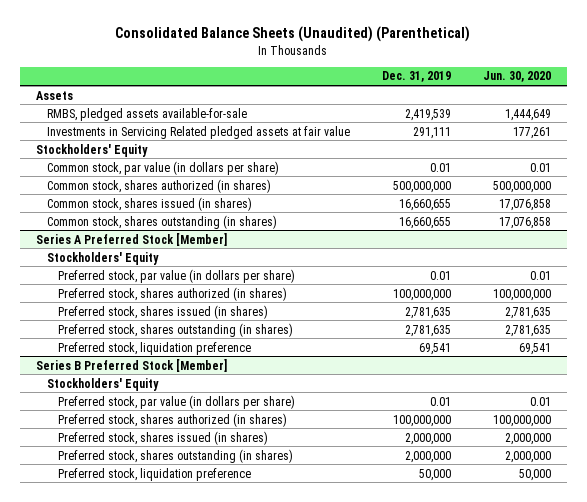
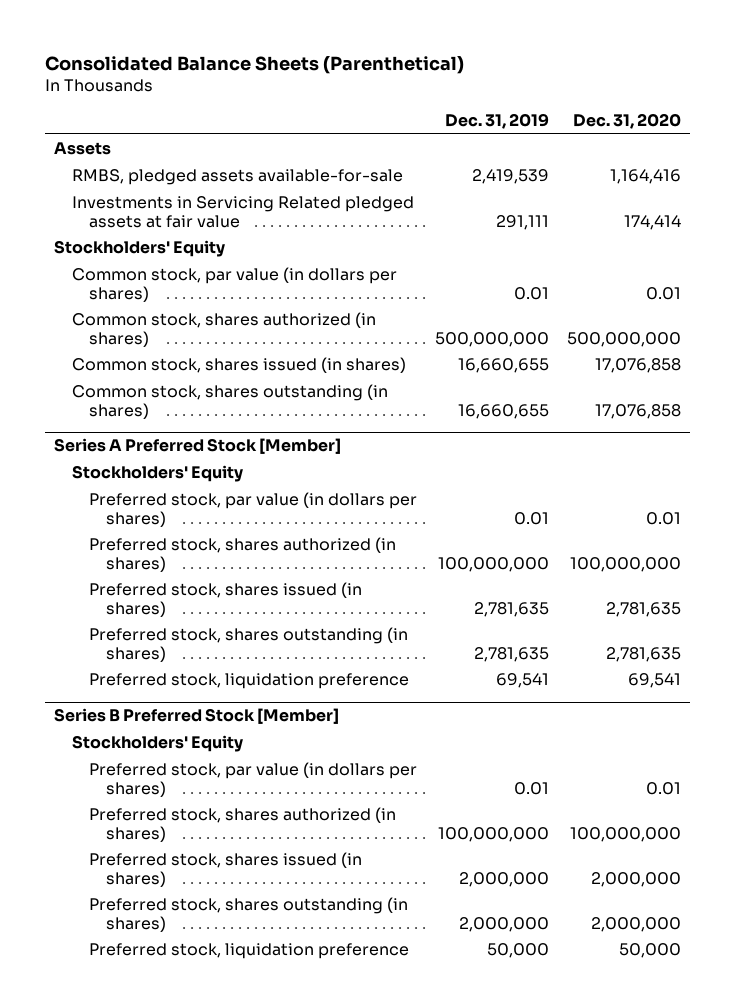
[115,26,471,43] Consolidated Balance Sheets (Unaudited) (Parenthetical) -> [45,55,465,74] Consolidated Balance Sheets (Parenthetical)
[483,71,552,83] Jun. 30, 2020 -> none
none -> [572,113,681,130] Dec. 31, 2020
[46,160,279,175] Common stock, par value (in dollars per share) -> [71,267,397,302] Common stock, par value (in dollars per shares)
[57,268,295,283] Preferred stock, par value (in dollars per share) -> [88,492,417,527] Preferred stock, par value (in dollars per shares)
[57,394,295,409] Preferred stock, par value (in dollars per share) -> [88,762,417,797] Preferred stock, par value (in dollars per shares)

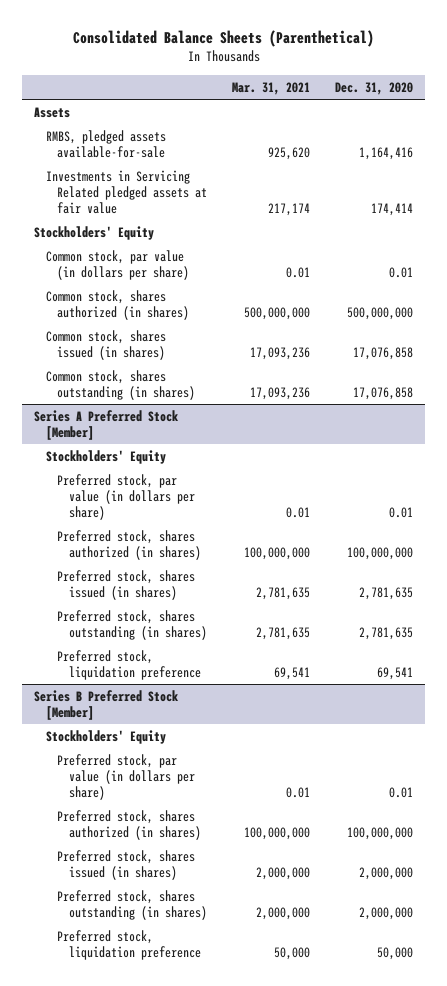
[444,113,549,130] Dec. 31, 2019 -> none
none -> [232,81,311,95] Mar. 31, 2021
[71,267,397,302] Common stock, par value (in dollars per shares) -> [45,249,190,281] Common stock, par value (in dollars per share)
[88,492,417,527] Preferred stock, par value (in dollars per shares) -> [57,473,196,521] Preferred stock, par value (in dollars per share)
[88,762,417,797] Preferred stock, par value (in dollars per shares) -> [57,753,196,801] Preferred stock, par value (in dollars per share)

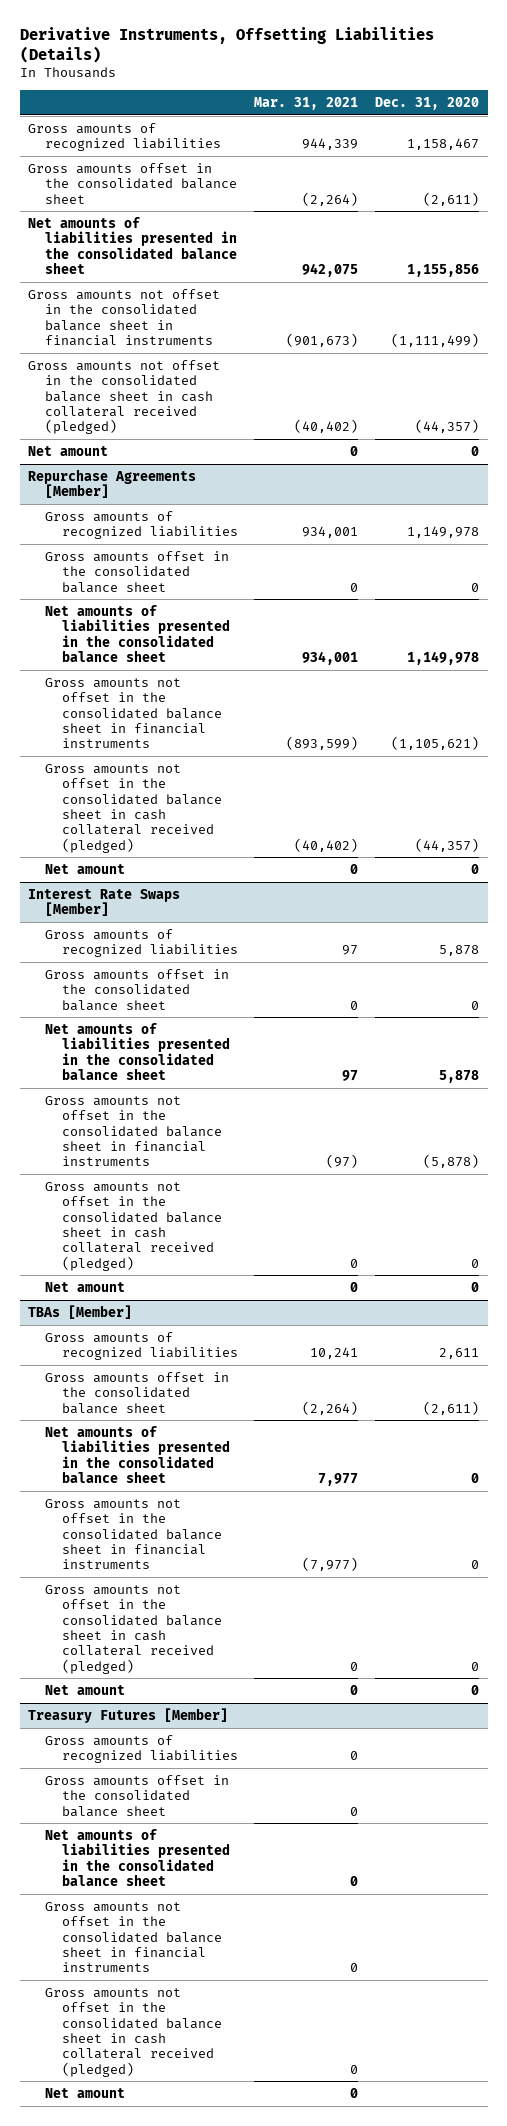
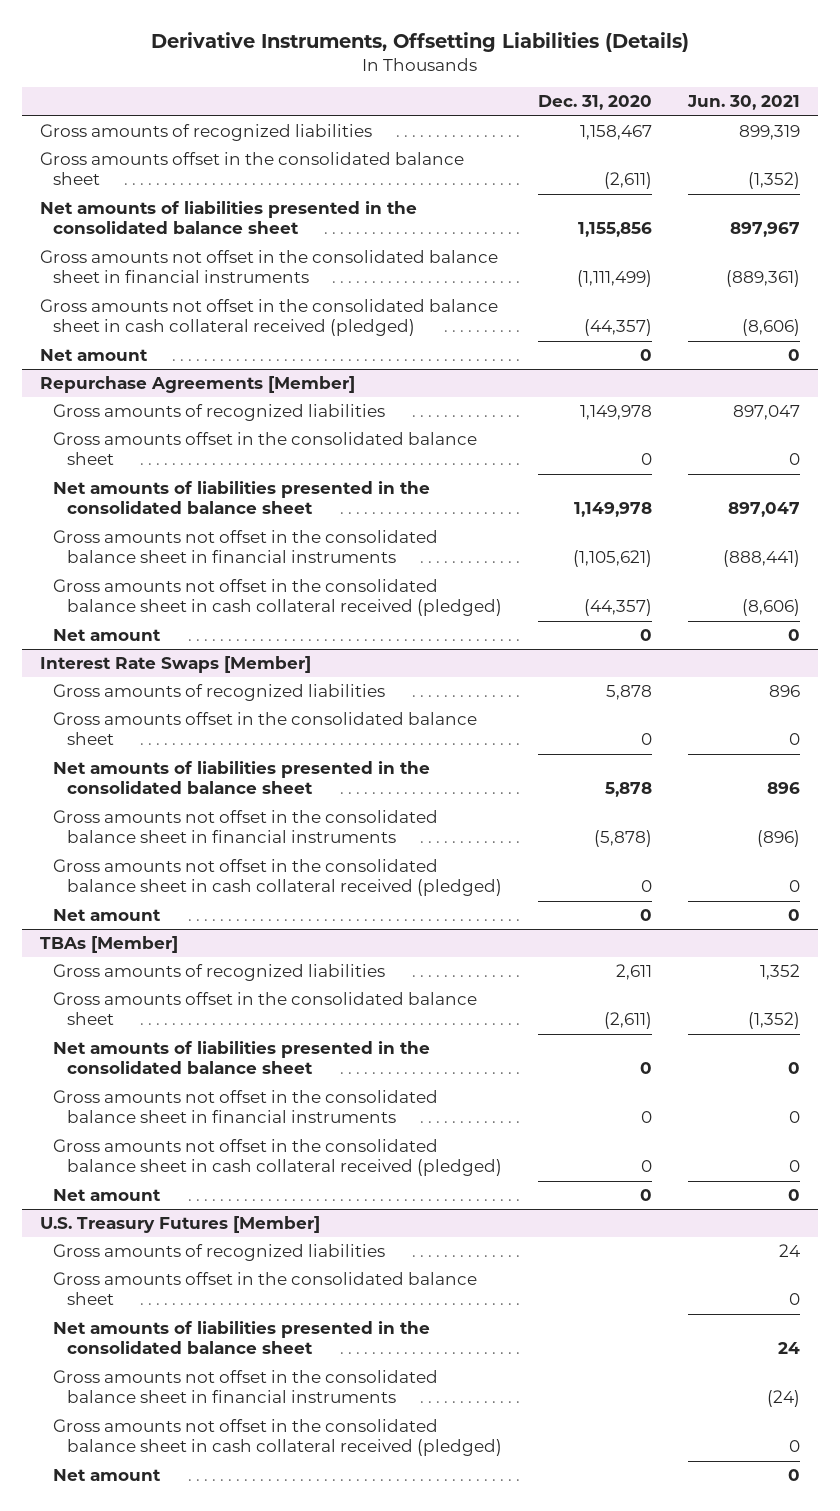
[254,96,359,110] Mar. 31, 2021 -> none
none -> [687,95,801,111] Jun. 30, 2021
[27,1707,228,1723] Treasury Futures [Member] -> [39,1216,320,1234] U.S. Treasury Futures [Member]

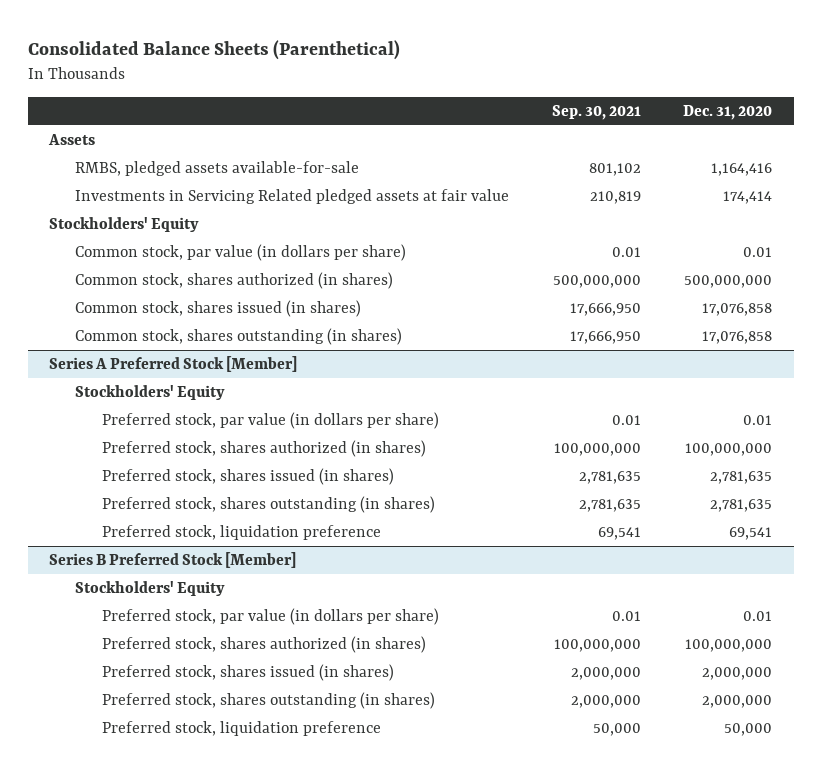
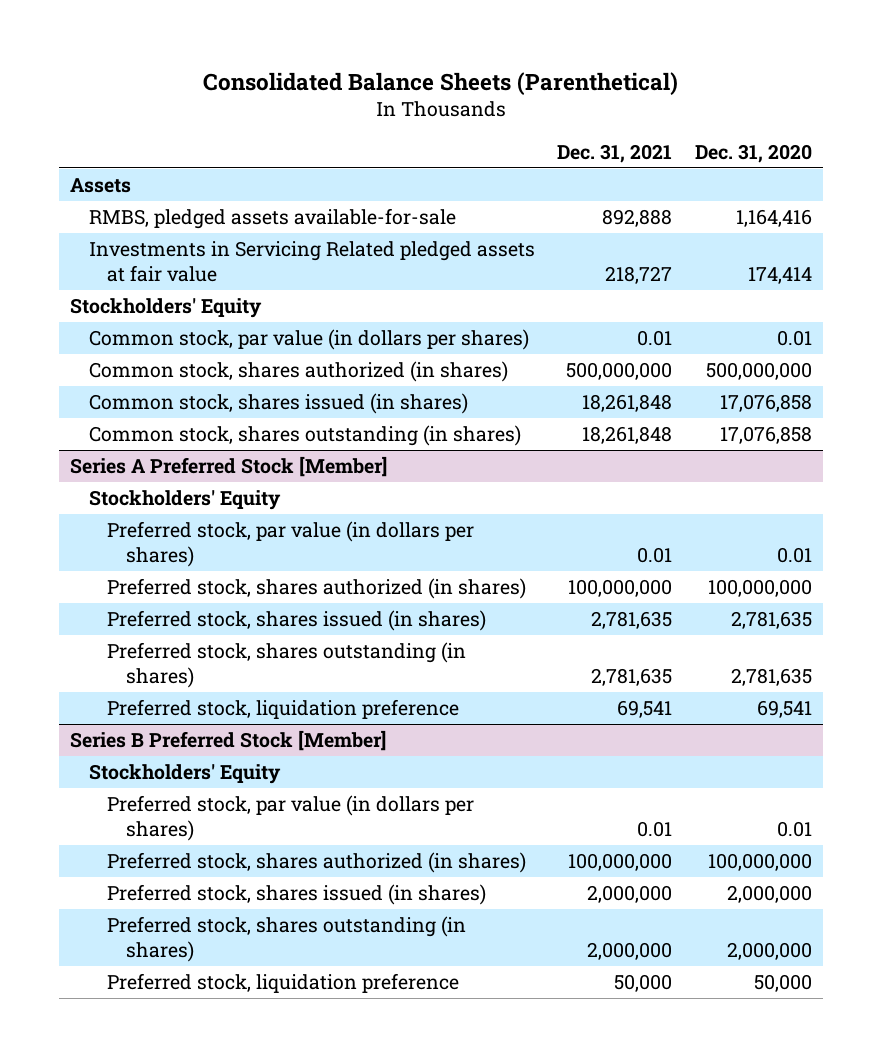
[551,104,641,120] Sep. 30, 2021 -> none
none -> [557,143,673,163] Dec. 31, 2021
[75,243,407,261] Common stock, par value (in dollars per share) -> [88,328,529,350] Common stock, par value (in dollars per shares)
[102,411,440,429] Preferred stock, par value (in dollars per share) -> [107,520,475,568] Preferred stock, par value (in dollars per shares)
[102,607,440,625] Preferred stock, par value (in dollars per share) -> [107,794,475,842] Preferred stock, par value (in dollars per shares)

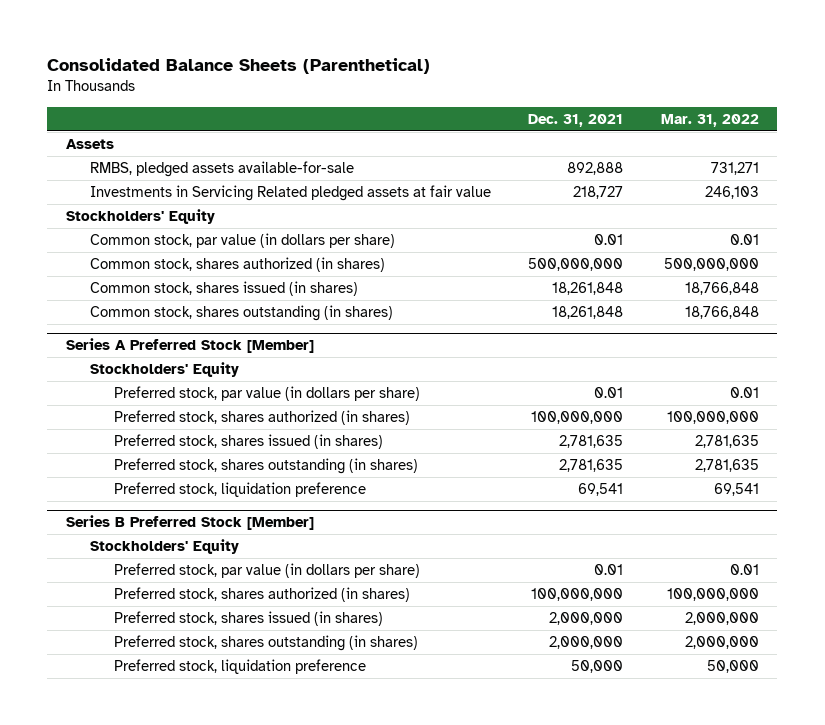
[694,143,812,163] Dec. 31, 2020 -> none
none -> [660,113,759,127] Mar. 31, 2022
[88,328,529,350] Common stock, par value (in dollars per shares) -> [90,233,396,249] Common stock, par value (in dollars per share)
[107,520,475,568] Preferred stock, par value (in dollars per shares) -> [114,386,421,402] Preferred stock, par value (in dollars per share)
[107,794,475,842] Preferred stock, par value (in dollars per shares) -> [114,563,421,579] Preferred stock, par value (in dollars per share)

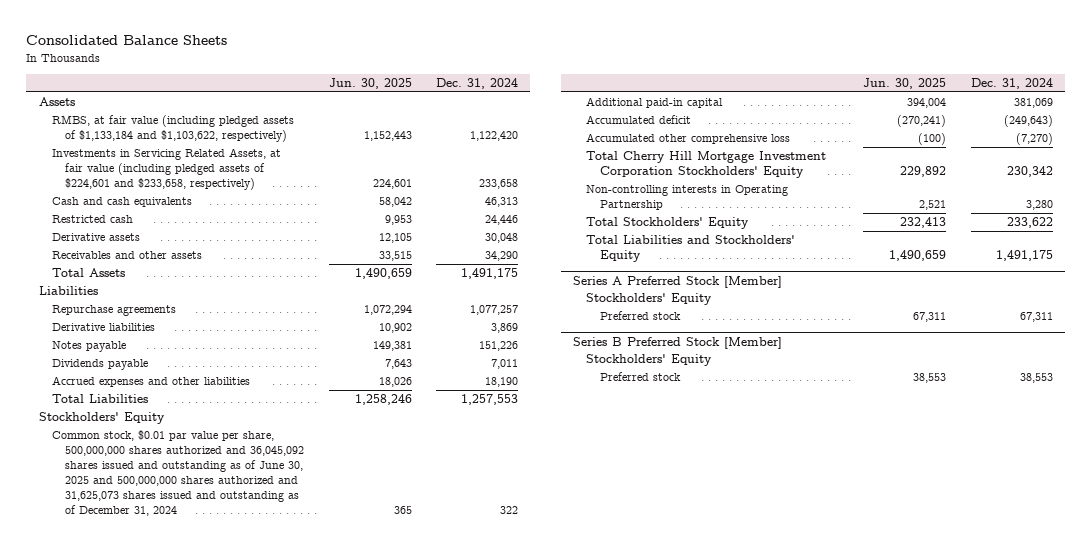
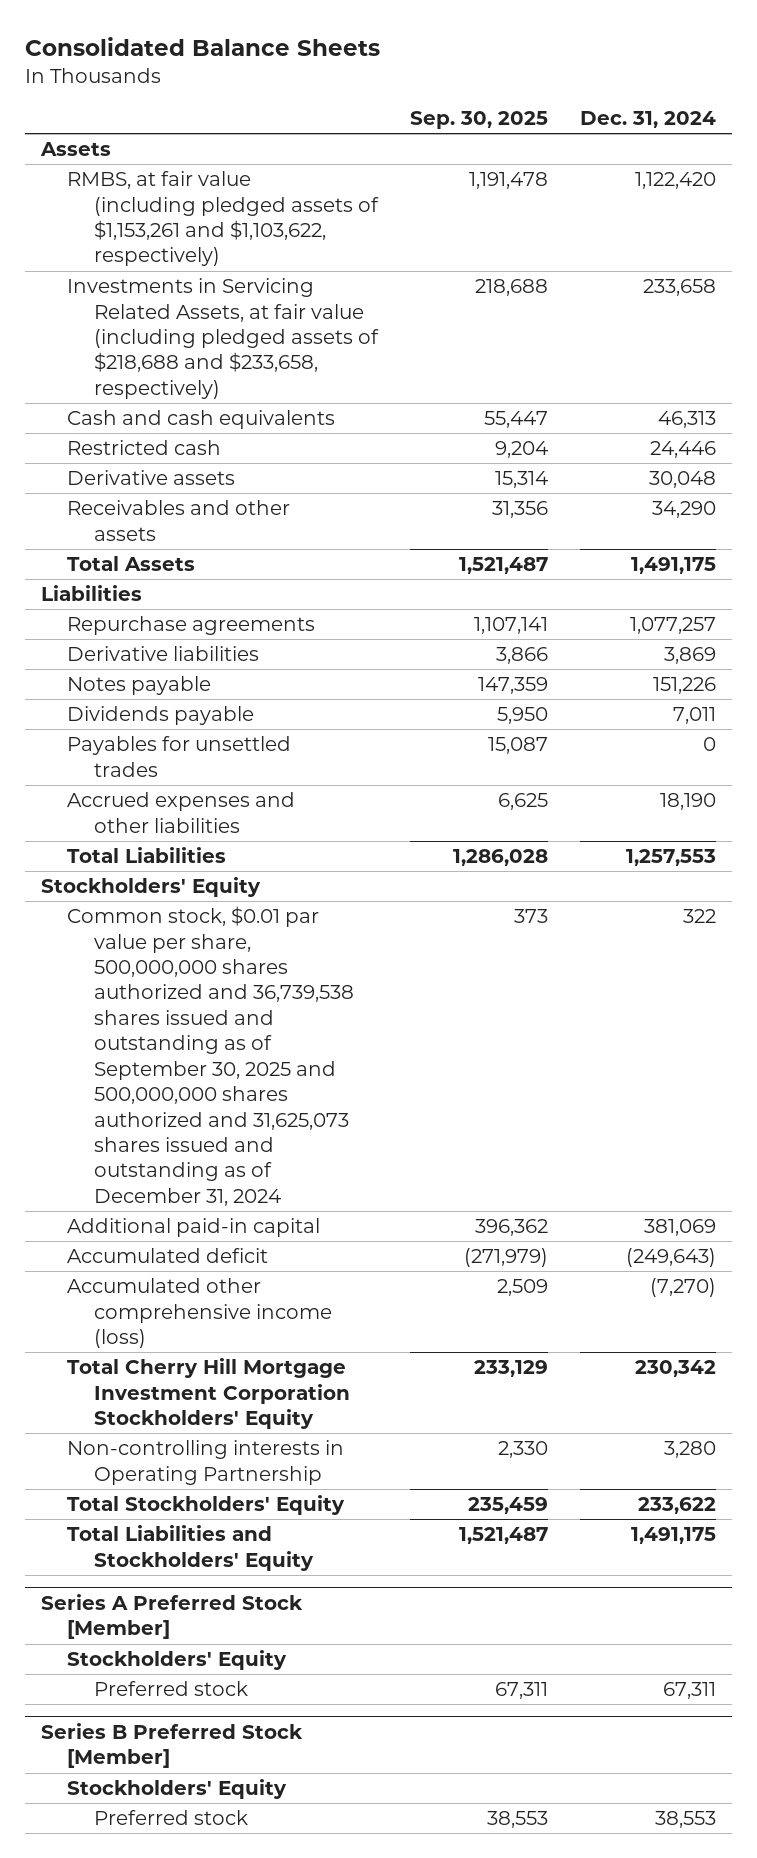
[328,78,412,90] Jun. 30, 2025 -> none
none -> [410,111,549,130] Sep. 30, 2025
[52,115,295,143] RMBS, at fair value (including pledged assets of $1,133,184 and $1,103,622, respectively) -> [67,171,380,267] RMBS, at fair value (including pledged assets of $1,153,261 and $1,103,622, respectively)
[52,148,282,190] Investments in Servicing Related Assets, at fair value (including pledged assets of $224,601 and $233,658, respectively) -> [67,278,380,399] Investments in Servicing Related Assets, at fair value (including pledged assets of $218,688 and $233,658, respectively)
none -> [67,736,292,777] Payables for unsettled trades
[52,430,305,516] Common stock, $0.01 par value per share, 500,000,000 shares authorized and 36,045,092 shares issued and outstanding as of June 30, 2025 and 500,000,000 shares authorized and 31,625,073 shares issued and outstanding as of December 31, 2024 -> [67,906,355,1206] Common stock, $0.01 par value per share, 500,000,000 shares authorized and 36,739,538 shares issued and outstanding as of September 30, 2025 and 500,000,000 shares authorized and 31,625,073 shares issued and outstanding as of December 31, 2024
[586,133,791,145] Accumulated other comprehensive loss -> [67,1278,333,1349] Accumulated other comprehensive income (loss)

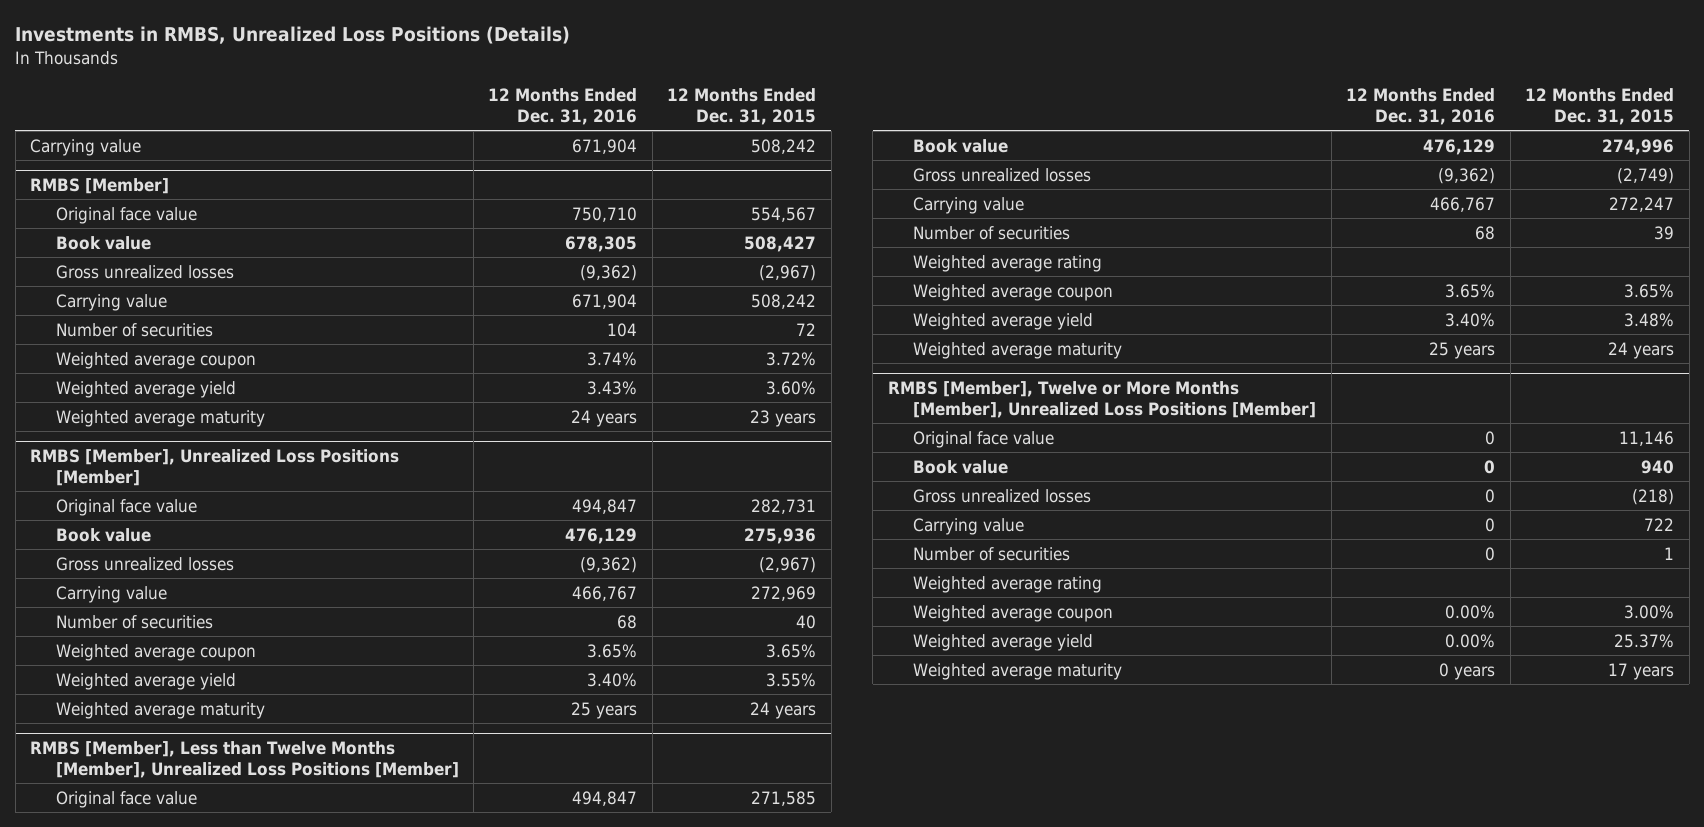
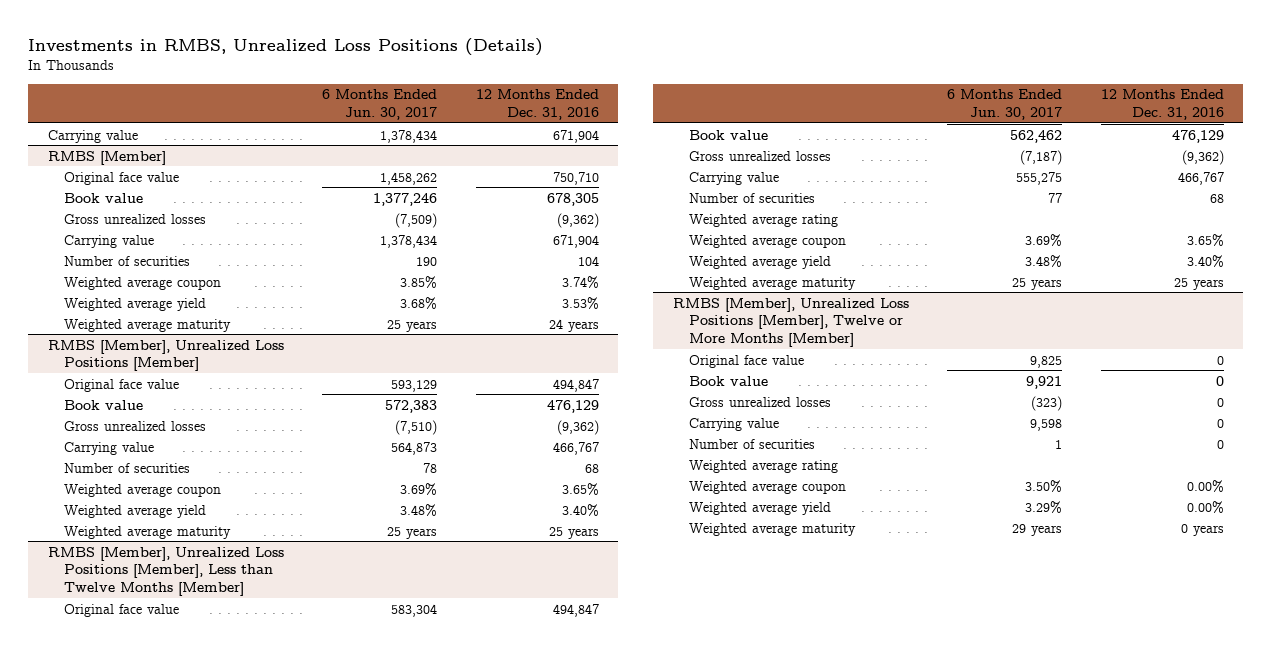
[667,87,817,125] 12 Months Ended Dec. 31, 2015 -> none
none -> [322,89,438,121] 6 Months Ended Jun. 30, 2017
[587,380,638,395] 3.43% -> [561,296,599,310] 3.53%
[30,740,459,778] RMBS [Member], Less than Twelve Months [Member], Unrealized Loss Positions [Member] -> [47,546,284,596] RMBS [Member], Unrealized Loss Positions [Member], Less than Twelve Months [Member]
[887,380,1317,418] RMBS [Member], Twelve or More Months [Member], Unrealized Loss Positions [Member] -> [672,297,909,347] RMBS [Member], Unrealized Loss Positions [Member], Twelve or More Months [Member]

